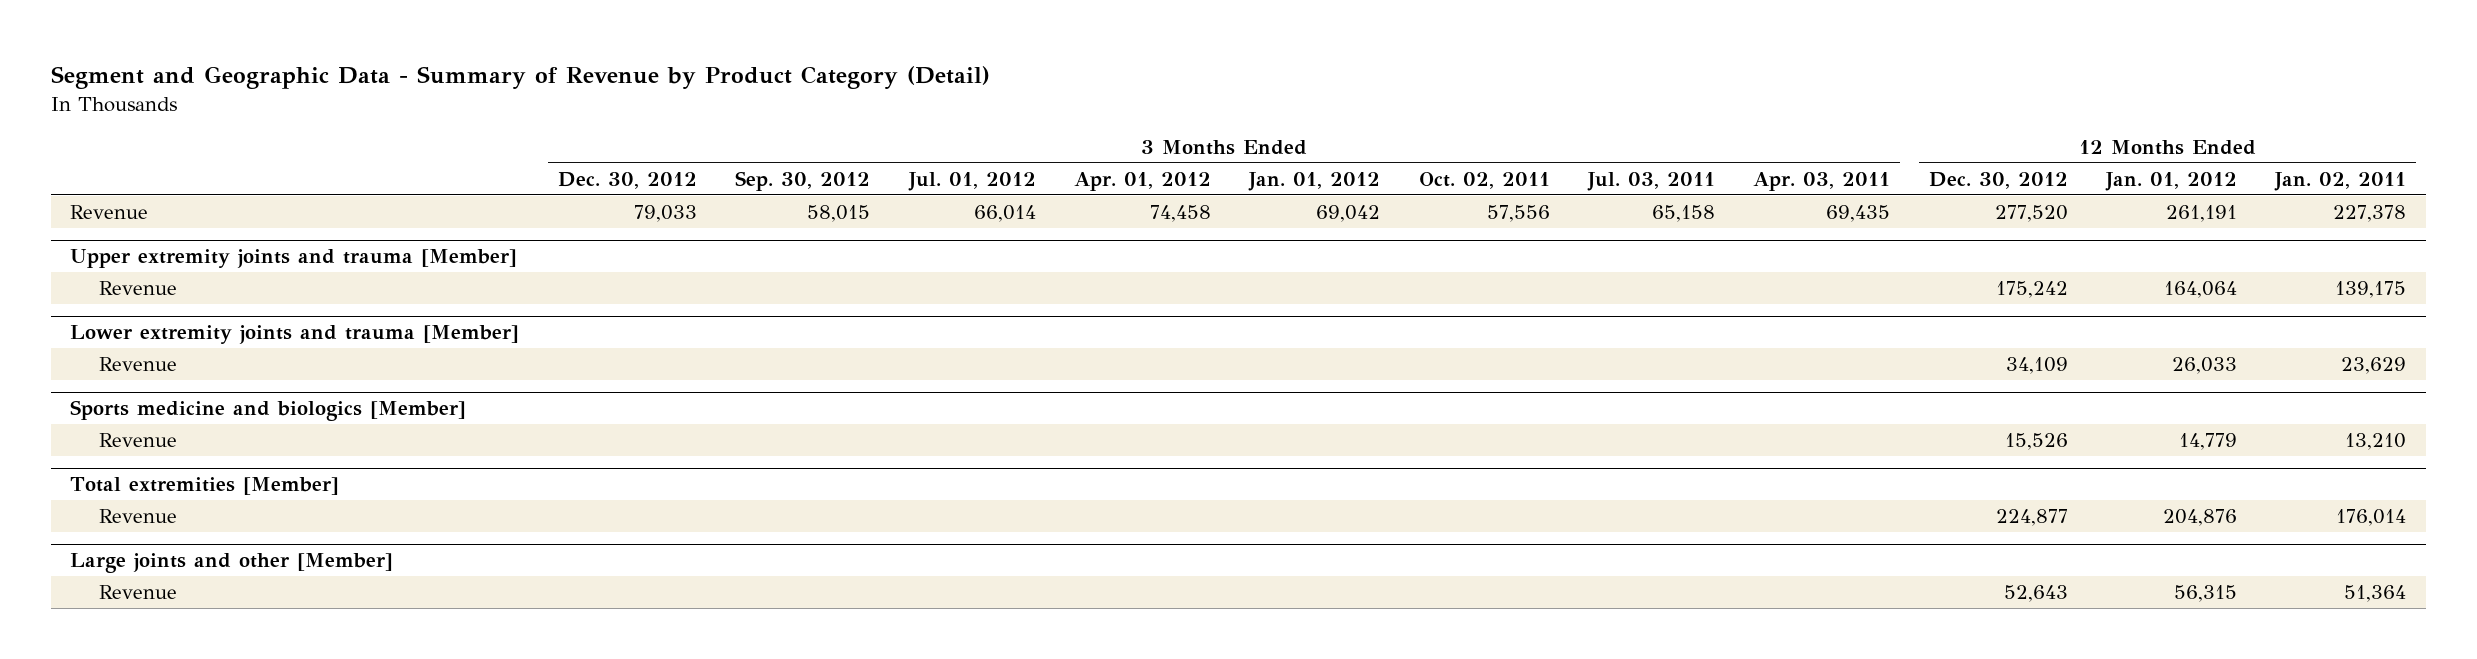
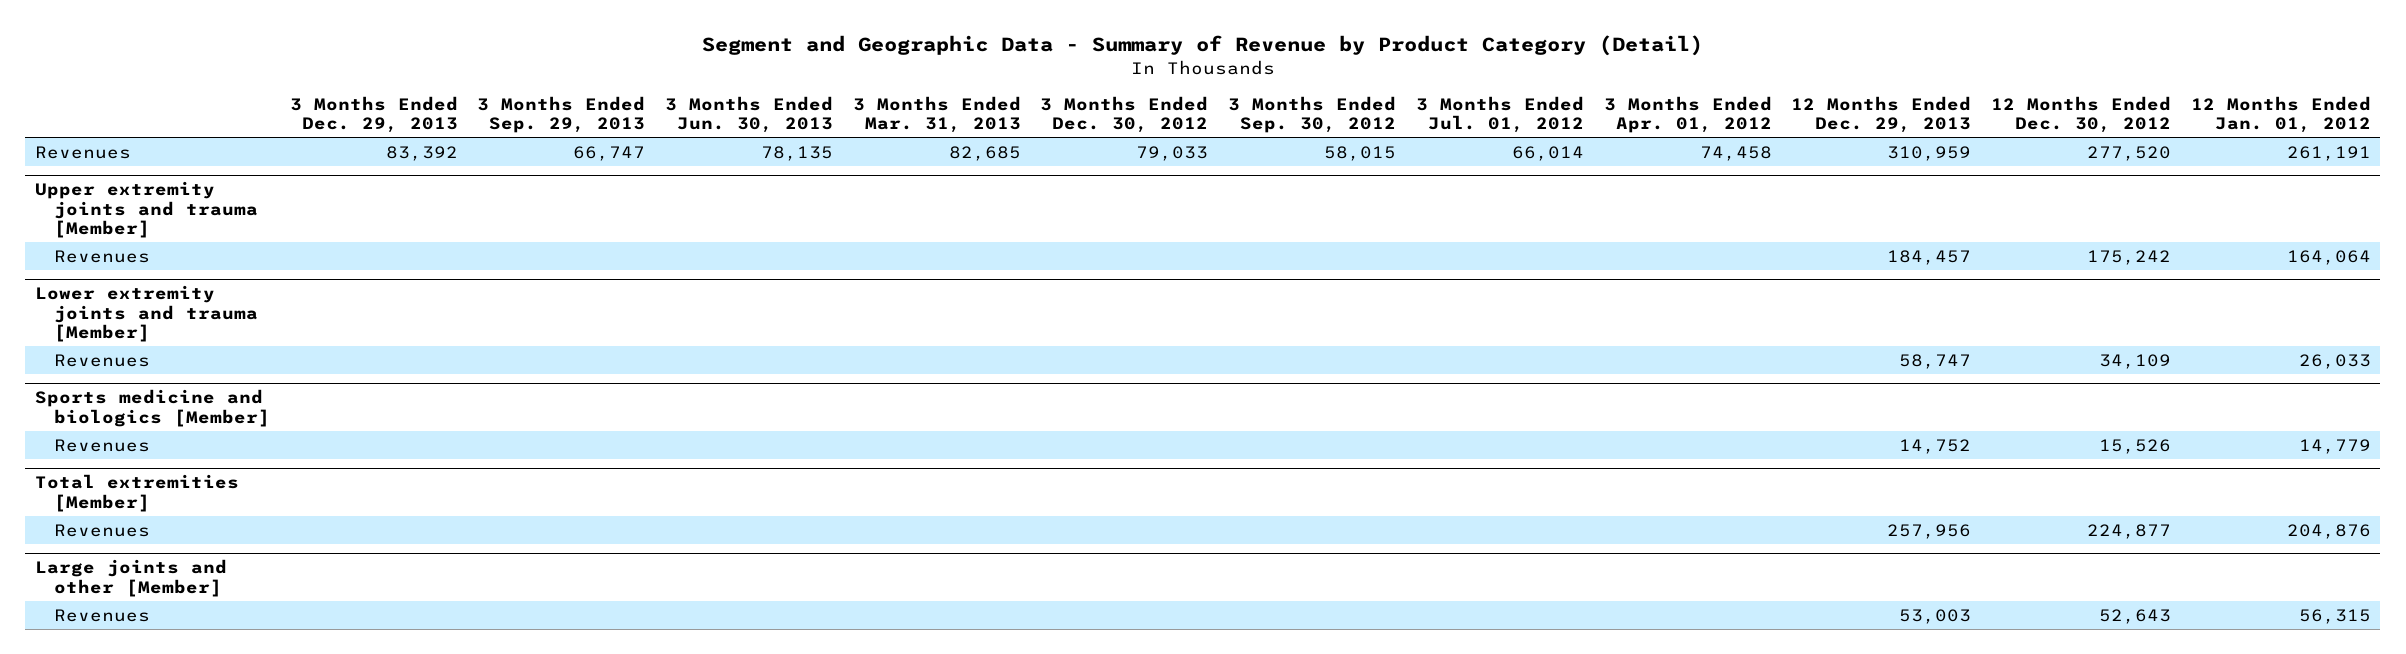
[1248,171,1381,191] Jan. 01, 2012 -> none
[1418,171,1550,189] Oct. 02, 2011 -> none
[1586,171,1715,191] Jul. 03, 2011 -> none
[1753,171,1891,191] Apr. 03, 2011 -> none
[2274,171,2407,191] Jan. 02, 2011 -> none
none -> [289,95,458,134] 3 Months Ended Dec. 29, 2013
none -> [477,95,646,134] 3 Months Ended Sep. 29, 2013
none -> [665,95,834,134] 3 Months Ended Jun. 30, 2013
none -> [852,95,1021,134] 3 Months Ended Mar. 31, 2013
none -> [1791,95,1972,134] 12 Months Ended Dec. 29, 2013
[70,204,149,219] Revenue -> [35,145,132,159] Revenues
[98,280,177,295] Revenue -> [54,249,151,263] Revenues
[98,356,177,371] Revenue -> [54,353,151,367] Revenues
[98,432,177,447] Revenue -> [54,438,151,452] Revenues
[98,508,177,523] Revenue -> [54,523,151,537] Revenues
[98,584,177,599] Revenue -> [54,608,151,622] Revenues

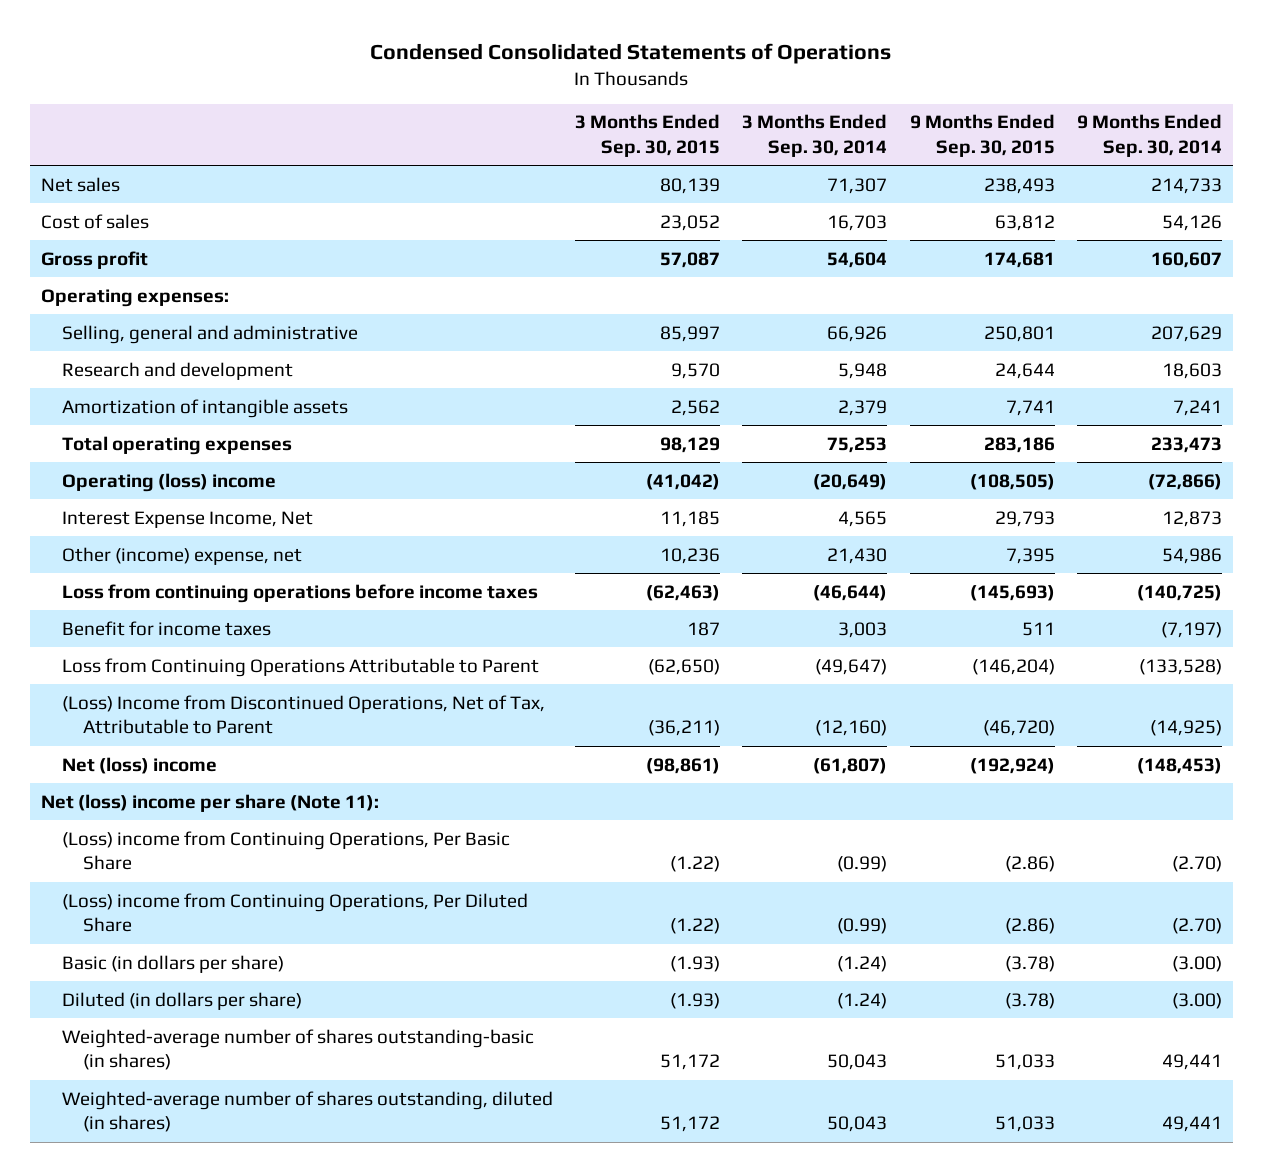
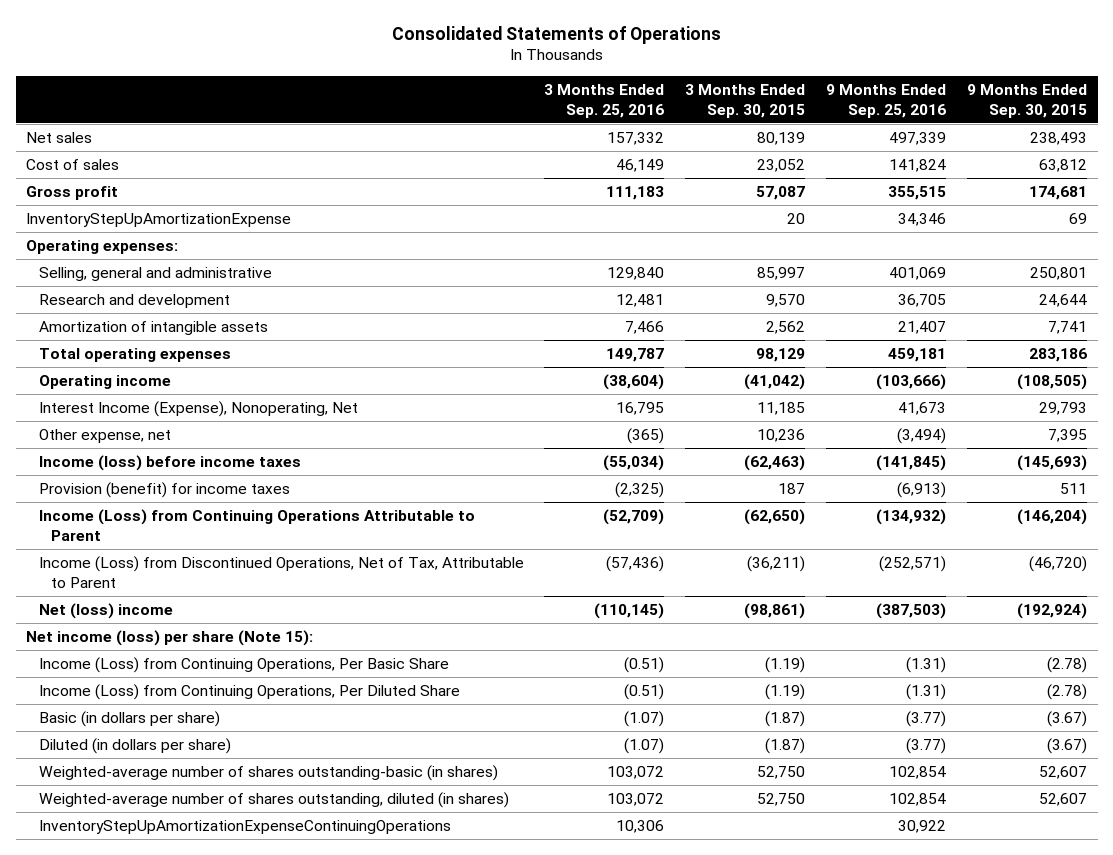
[370,43,892,65] Condensed Consolidated Statements of Operations -> [391,25,721,44] Consolidated Statements of Operations
[742,114,888,157] 3 Months Ended Sep. 30, 2014 -> none
[1076,114,1222,157] 9 Months Ended Sep. 30, 2014 -> none
none -> [544,83,665,118] 3 Months Ended Sep. 25, 2016
none -> [826,83,947,118] 9 Months Ended Sep. 25, 2016
none -> [26,213,292,228] InventoryStepUpAmortizationExpense
[62,472,277,492] Operating (loss) income -> [38,375,171,390] Operating income
[62,510,314,528] Interest Expense Income, Net -> [38,401,358,418] Interest Income (Expense), Nonoperating, Net
[62,546,303,565] Other (income) expense, net -> [38,429,171,444] Other expense, net
[62,583,539,603] Loss from continuing operations before income taxes -> [38,455,301,472] Income (loss) before income taxes
[62,620,272,636] Benefit for income taxes -> [38,482,290,499] Provision (benefit) for income taxes
[62,657,540,677] Loss from Continuing Operations Attributable to Parent -> [38,509,475,541] Income (Loss) from Continuing Operations Attributable to Parent
[62,694,546,734] (Loss) Income from Discontinued Operations, Net of Tax, Attributable to Parent -> [38,556,524,588] Income (Loss) from Discontinued Operations, Net of Tax, Attributable to Parent
[41,793,380,812] Net (loss) income per share (Note 11): -> [26,630,314,647] Net income (loss) per share (Note 15):
[62,830,511,870] (Loss) income from Continuing Operations, Per Basic Share -> [38,657,449,674] Income (Loss) from Continuing Operations, Per Basic Share
[670,855,721,872] (1.22) -> [765,657,806,674] (1.19)
[1004,855,1055,872] (2.86) -> [1047,657,1088,674] (2.78)
[62,892,529,932] (Loss) income from Continuing Operations, Per Diluted Share -> [38,684,460,701] Income (Loss) from Continuing Operations, Per Diluted Share
[670,917,721,934] (1.22) -> [765,684,806,701] (1.19)
[1004,917,1055,934] (2.86) -> [1047,684,1088,701] (2.78)
[670,955,721,972] (1.93) -> [765,711,806,728] (1.87)
[1004,955,1055,972] (3.78) -> [1047,711,1088,728] (3.67)
[670,992,721,1009] (1.93) -> [765,738,806,755] (1.87)
[1004,992,1055,1009] (3.78) -> [1047,738,1088,755] (3.67)
[660,1053,721,1070] 51,172 -> [757,766,806,780] 52,750
[994,1053,1055,1070] 51,033 -> [1039,766,1088,780] 52,607
[660,1115,721,1132] 51,172 -> [757,793,806,807] 52,750
[994,1115,1055,1132] 51,033 -> [1039,793,1088,807] 52,607
none -> [38,820,451,835] InventoryStepUpAmortizationExpenseContinuingOperations

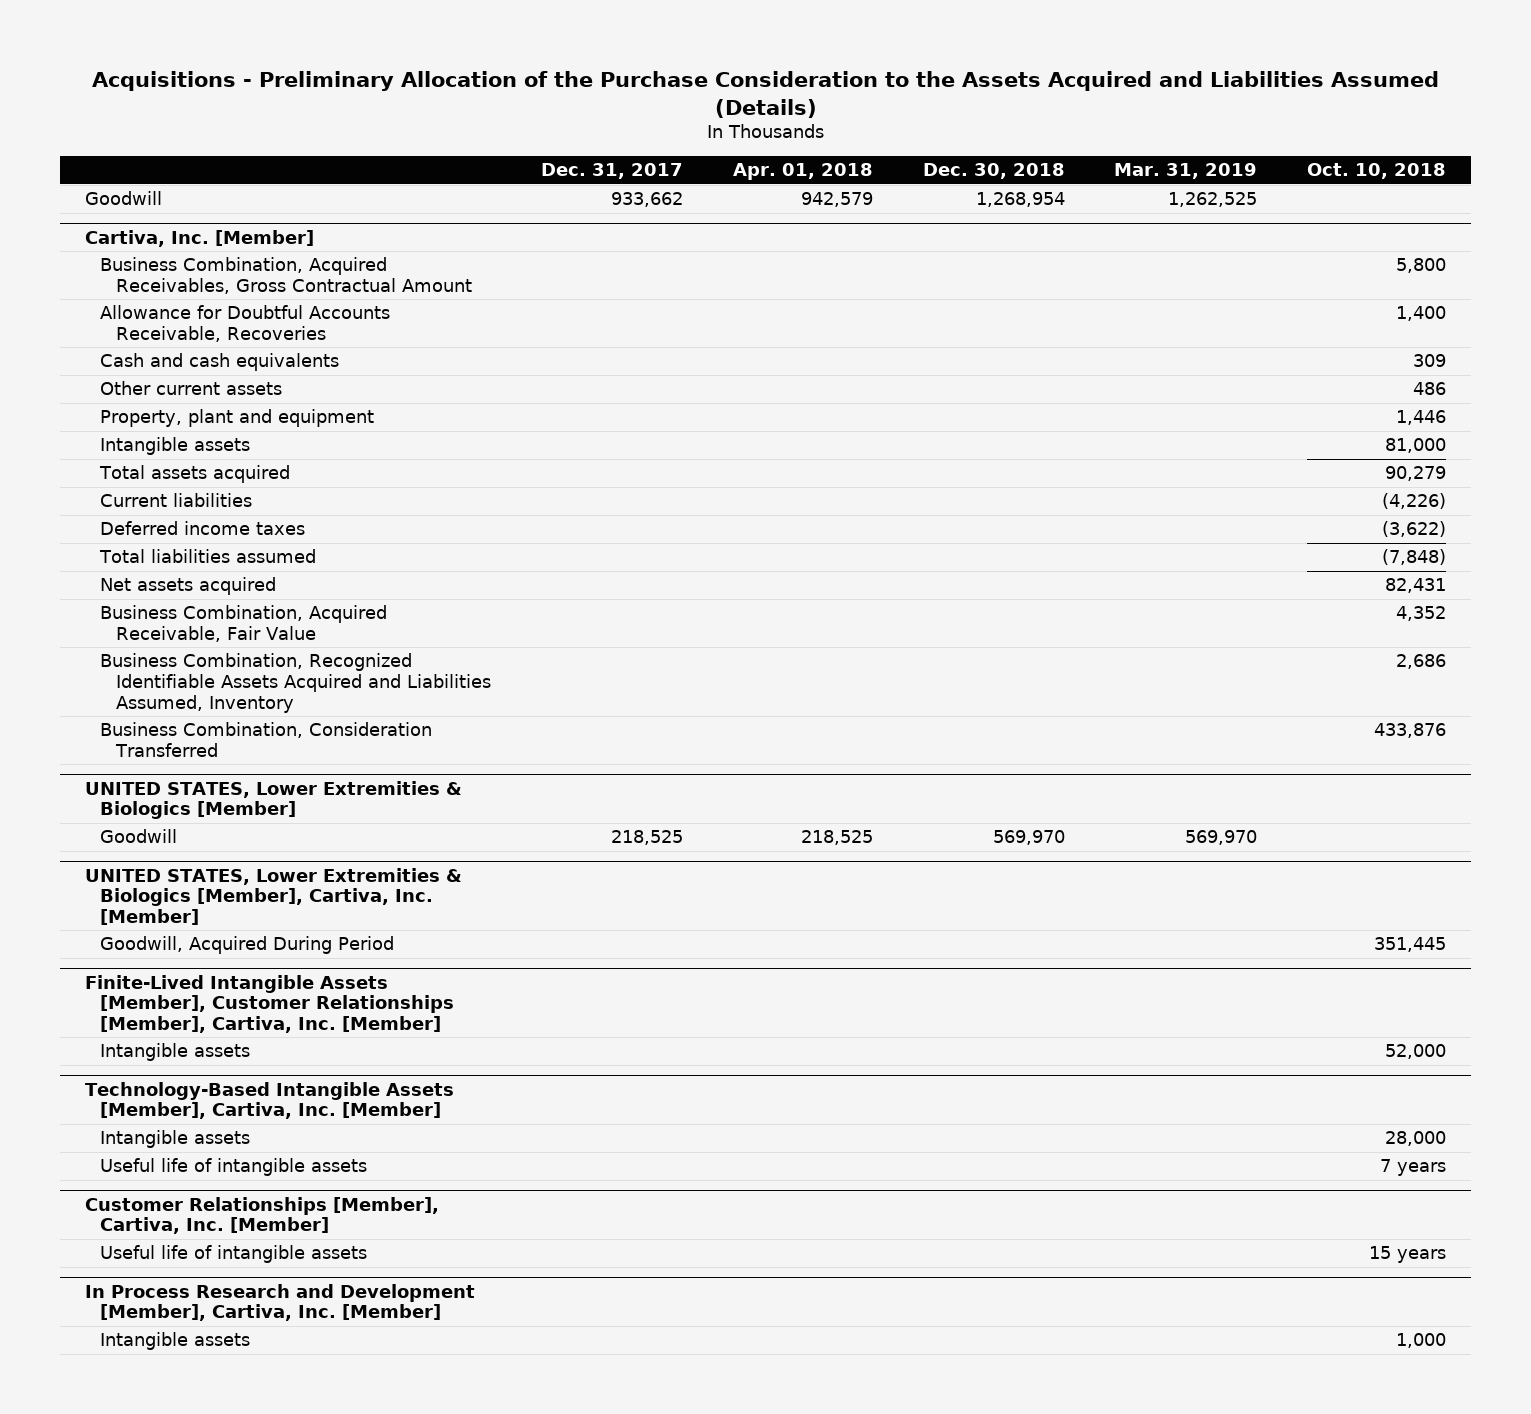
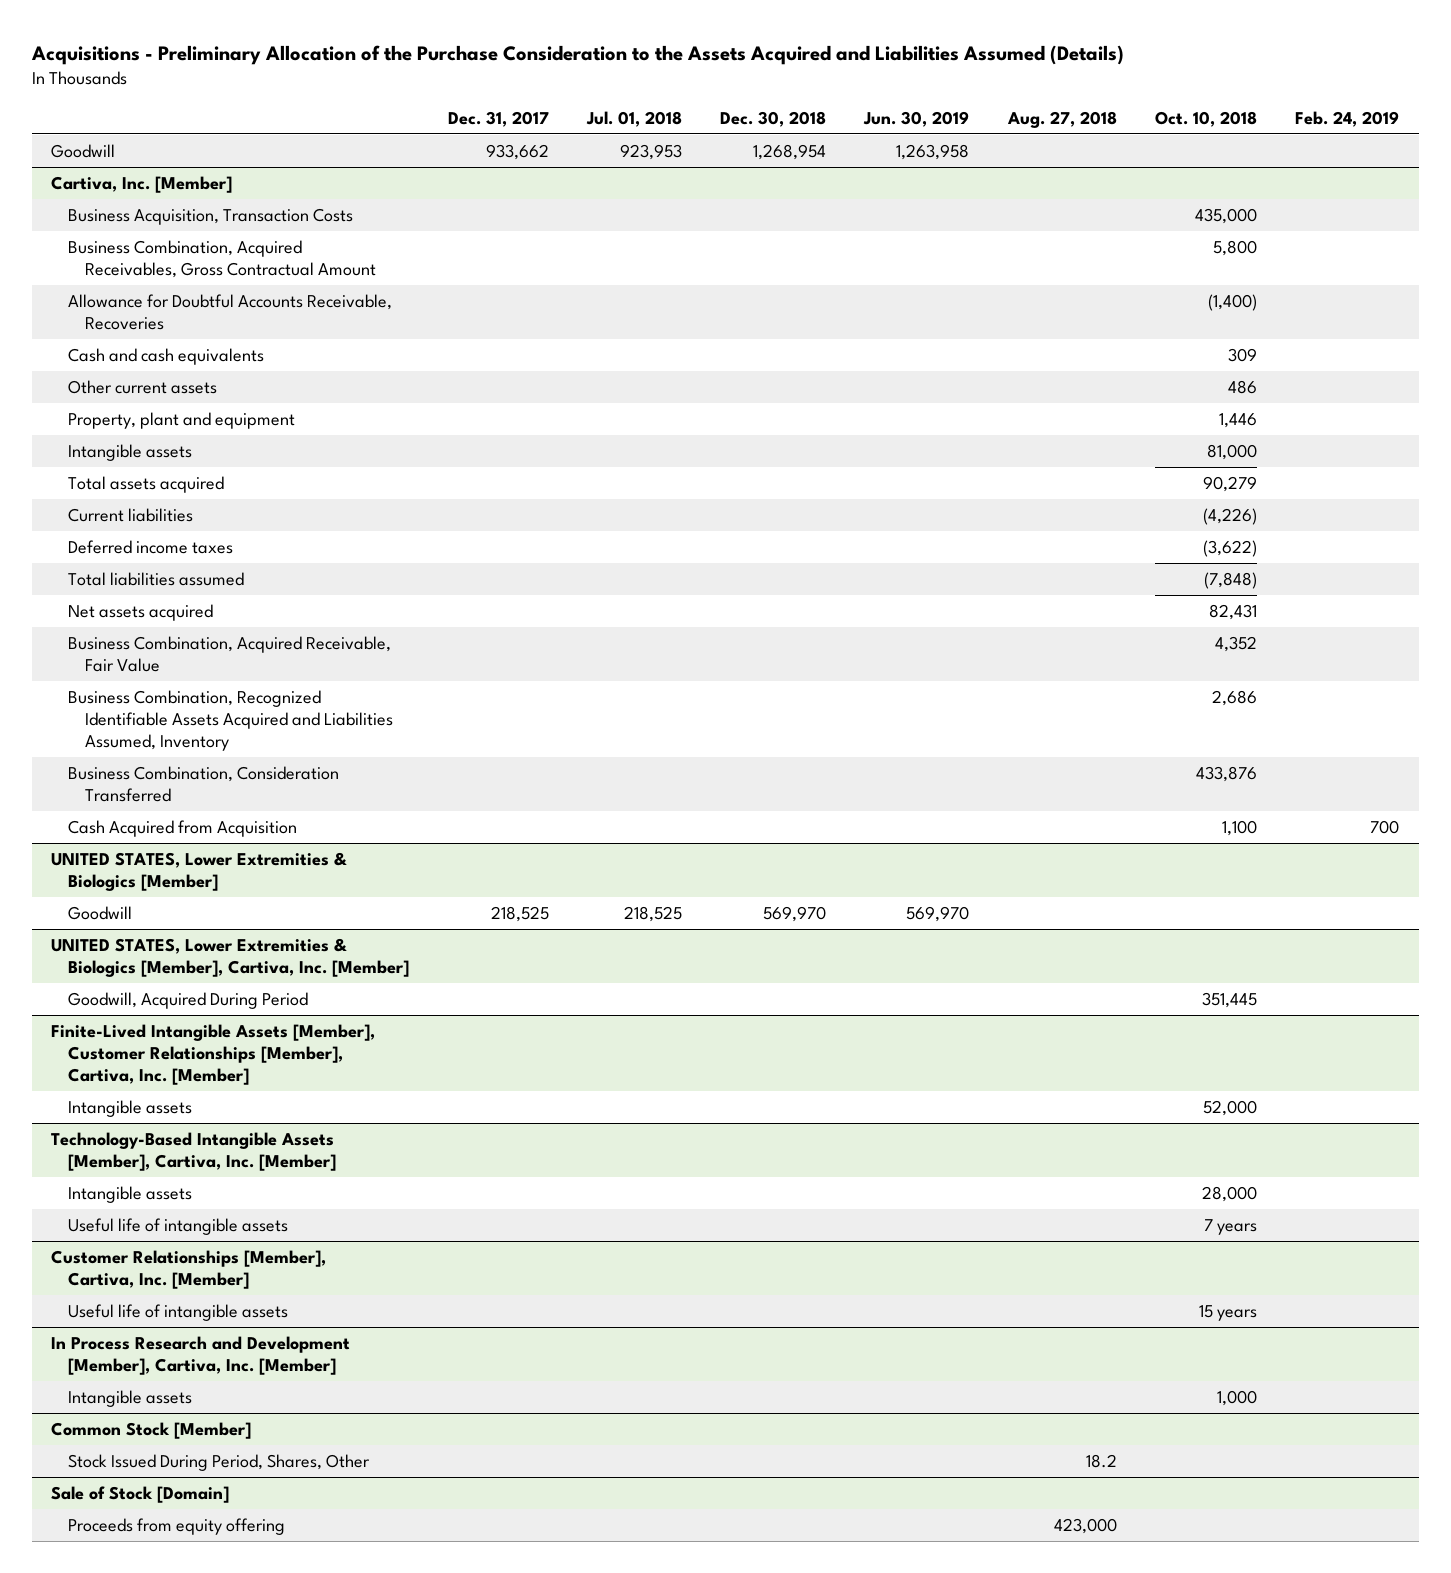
[732,163,873,181] Apr. 01, 2018 -> none
[1114,163,1258,180] Mar. 31, 2019 -> none
none -> [585,110,682,127] Jul. 01, 2018
none -> [863,110,970,127] Jun. 30, 2019
none -> [1006,110,1117,128] Aug. 27, 2018
none -> [1295,110,1400,127] Feb. 24, 2019
none -> [68,207,354,225] Business Acquisition, Transaction Costs
[1396,306,1447,322] 1,400 -> [1208,293,1258,311] (1,400)
none -> [68,819,298,837] Cash Acquired from Acquisition
none -> [51,1421,252,1439] Common Stock [Member]
none -> [68,1453,371,1471] Stock Issued During Period, Shares, Other
none -> [51,1485,230,1503] Sale of Stock [Domain]
none -> [68,1517,286,1535] Proceeds from equity offering

